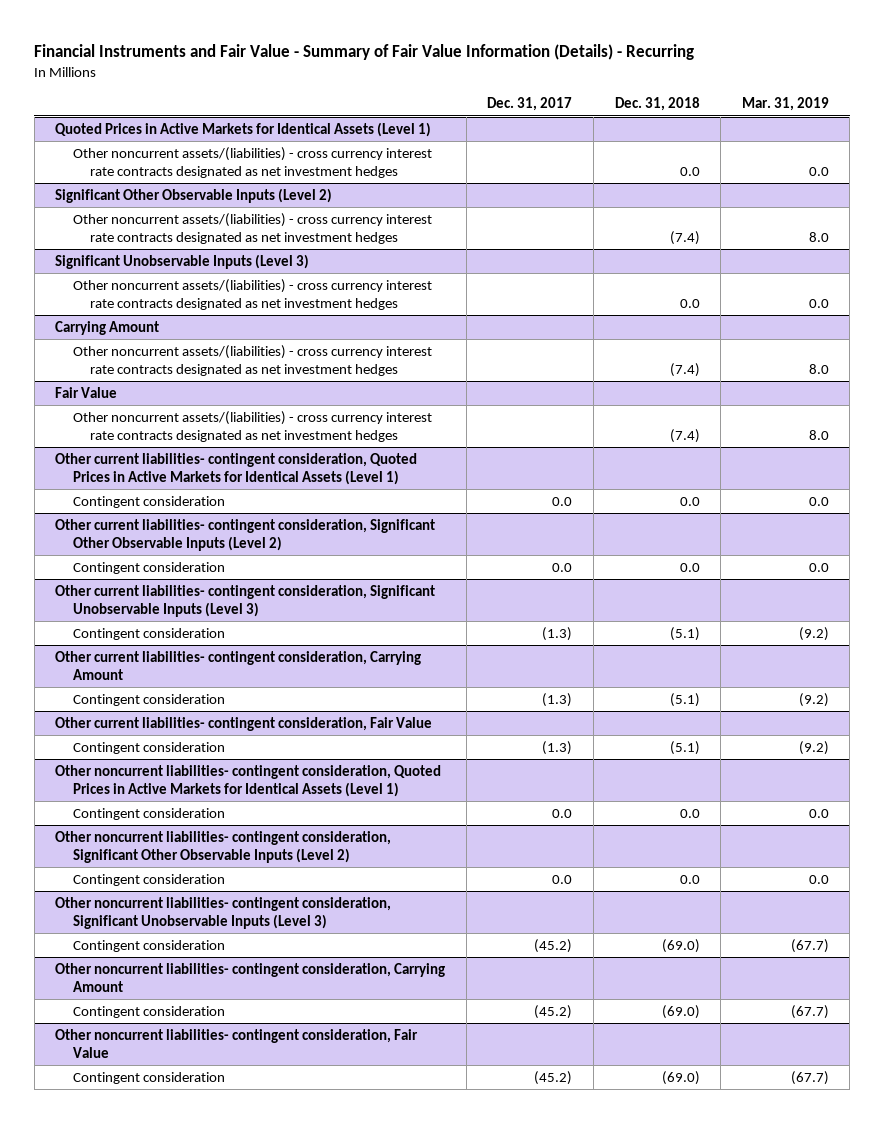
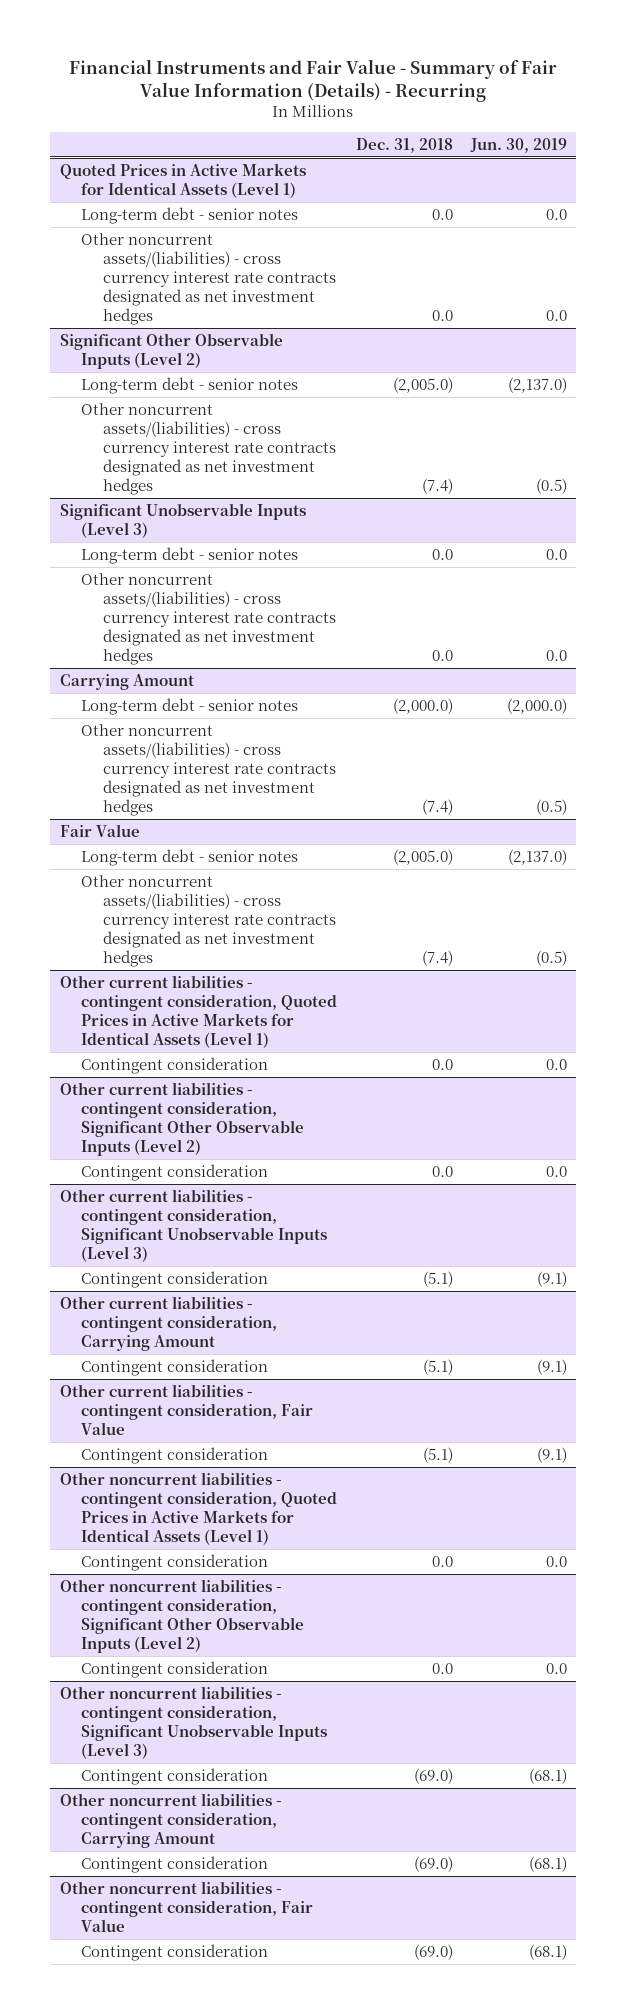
[487,97,573,112] Dec. 31, 2017 -> none
[741,97,829,112] Mar. 31, 2019 -> none
none -> [470,137,568,153] Jun. 30, 2019
none -> [81,206,299,224] Long-term debt - senior notes
none -> [81,376,299,394] Long-term debt - senior notes
none -> [81,546,299,564] Long-term debt - senior notes
none -> [81,697,299,715] Long-term debt - senior notes
none -> [81,848,299,866] Long-term debt - senior notes
[55,452,418,485] Other current liabilities- contingent consideration, Quoted Prices in Active Markets for Identical Assets (Level 1) -> [59,974,338,1048] Other current liabilities - contingent consideration, Quoted Prices in Active Markets for Identical Assets (Level 1)
[55,518,436,551] Other current liabilities- contingent consideration, Significant Other Observable Inputs (Level 2) -> [59,1081,305,1156] Other current liabilities - contingent consideration, Significant Other Observable Inputs (Level 2)
[55,584,436,617] Other current liabilities- contingent consideration, Significant Unobservable Inputs (Level 3) -> [59,1188,328,1262] Other current liabilities - contingent consideration, Significant Unobservable Inputs (Level 3)
[55,650,422,680] Other current liabilities- contingent consideration, Carrying Amount -> [59,1295,278,1351] Other current liabilities - contingent consideration, Carrying Amount
[55,716,433,731] Other current liabilities- contingent consideration, Fair Value -> [59,1383,314,1435] Other current liabilities - contingent consideration, Fair Value
[55,764,442,797] Other noncurrent liabilities- contingent consideration, Quoted Prices in Active Markets for Identical Assets (Level 1) -> [59,1471,338,1545] Other noncurrent liabilities - contingent consideration, Quoted Prices in Active Markets for Identical Assets (Level 1)
[55,830,392,863] Other noncurrent liabilities- contingent consideration, Significant Other Observable Inputs (Level 2) -> [59,1578,305,1653] Other noncurrent liabilities - contingent consideration, Significant Other Observable Inputs (Level 2)
[55,896,392,929] Other noncurrent liabilities- contingent consideration, Significant Unobservable Inputs (Level 3) -> [59,1685,328,1759] Other noncurrent liabilities - contingent consideration, Significant Unobservable Inputs (Level 3)
[55,962,446,992] Other noncurrent liabilities- contingent consideration, Carrying Amount -> [59,1792,282,1848] Other noncurrent liabilities - contingent consideration, Carrying Amount
[55,1028,419,1058] Other noncurrent liabilities- contingent consideration, Fair Value -> [59,1880,314,1932] Other noncurrent liabilities - contingent consideration, Fair Value

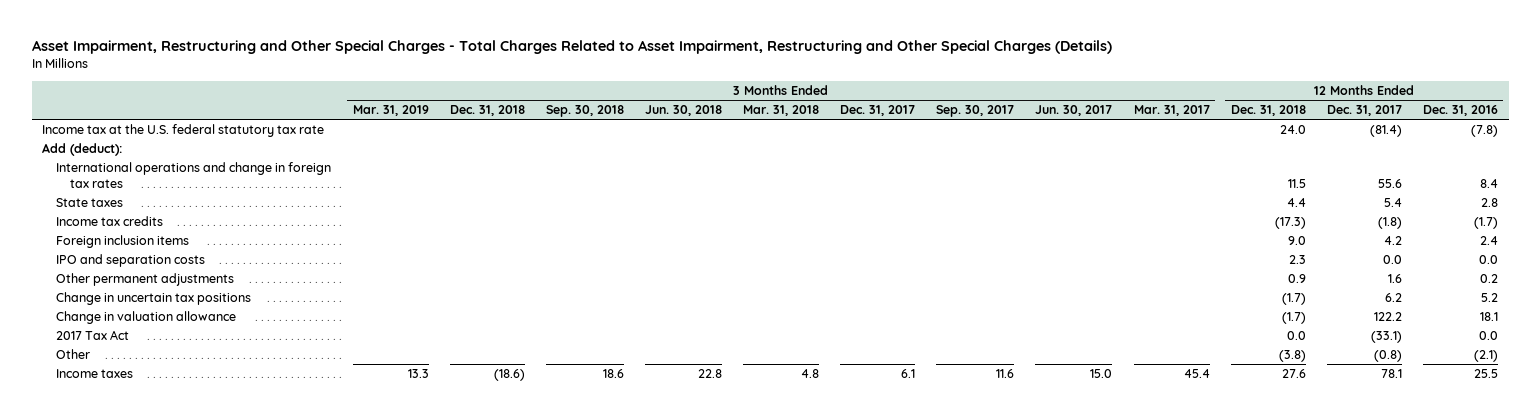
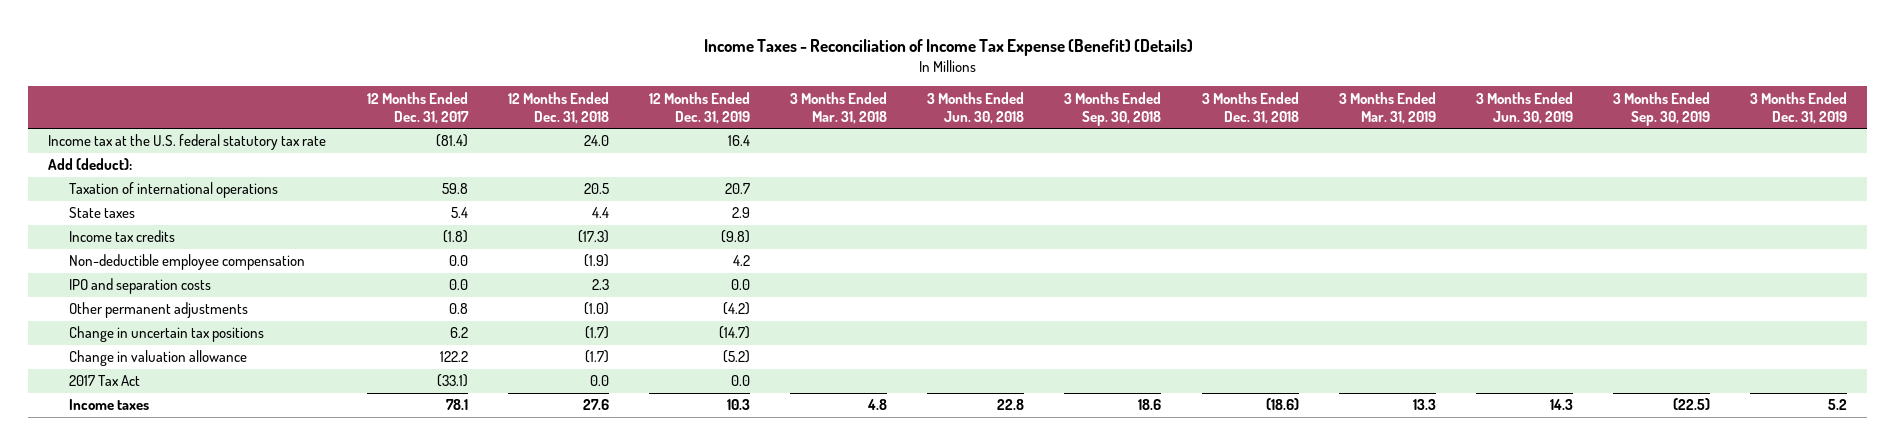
[31,40,1112,55] Asset Impairment, Restructuring and Other Special Charges - Total Charges Related to Asset Impairment, Restructuring and Other Special Charges (Details) -> [703,38,1193,56] Income Taxes - Reconciliation of Income Tax Expense (Benefit) (Details)
[840,105,916,117] Dec. 31, 2017 -> none
[936,105,1015,118] Sep. 30, 2017 -> none
[1035,105,1113,117] Jun. 30, 2017 -> none
[1133,105,1210,117] Mar. 31, 2017 -> none
[1423,105,1499,117] Dec. 31, 2016 -> none
none -> [648,91,750,124] 12 Months Ended Dec. 31, 2019
none -> [1475,91,1573,124] 3 Months Ended Jun. 30, 2019
none -> [1613,91,1711,126] 3 Months Ended Sep. 30, 2019
none -> [1750,91,1848,124] 3 Months Ended Dec. 31, 2019
[56,162,332,188] International operations and change in foreign tax rates -> [69,182,279,199] Taxation of international operations
[1287,178,1306,188] 11.5 -> [583,183,609,195] 20.5
[1377,178,1402,188] 55.6 -> [441,183,468,195] 59.8
[56,235,190,249] Foreign inclusion items -> none
none -> [69,254,306,271] Non-deductible employee compensation
[1287,274,1306,284] 0.9 -> [583,302,609,316] (1.0)
[1387,274,1402,284] 1.6 -> [448,303,468,315] 0.8
[56,349,91,360] Other -> none

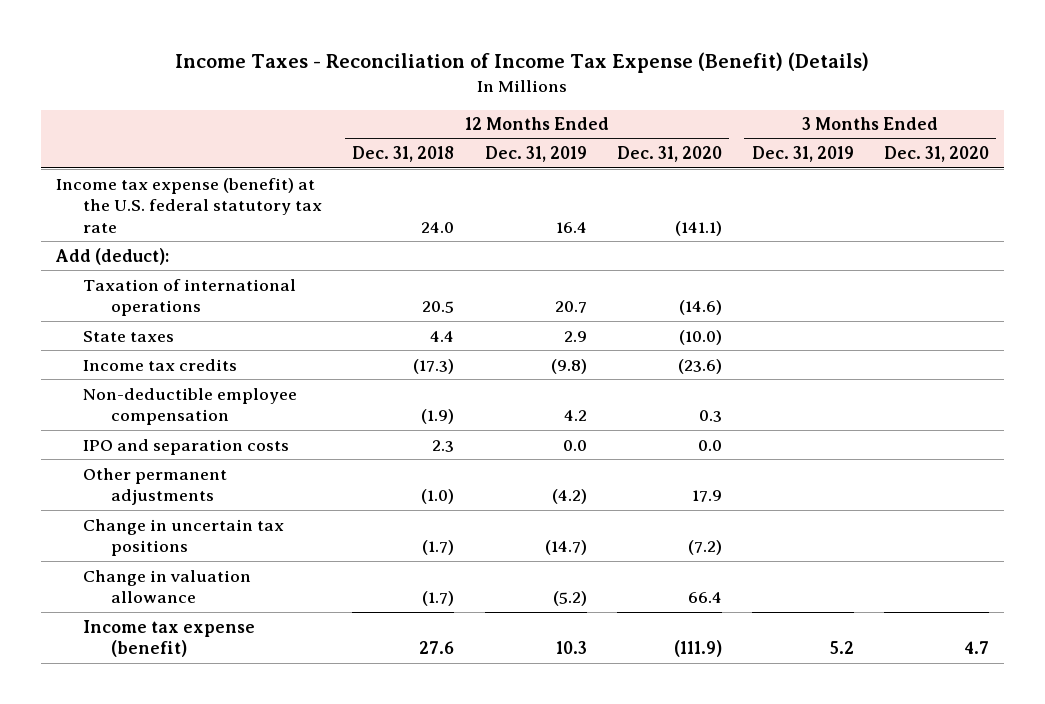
[366,91,469,124] 12 Months Ended Dec. 31, 2017 -> none
[790,91,888,124] 3 Months Ended Mar. 31, 2018 -> none
[927,91,1025,124] 3 Months Ended Jun. 30, 2018 -> none
[1064,91,1162,126] 3 Months Ended Sep. 30, 2018 -> none
[1201,91,1299,124] 3 Months Ended Dec. 31, 2018 -> none
[1338,91,1436,124] 3 Months Ended Mar. 31, 2019 -> none
[1475,91,1573,124] 3 Months Ended Jun. 30, 2019 -> none
[1613,91,1711,126] 3 Months Ended Sep. 30, 2019 -> none
none -> [616,146,722,163] Dec. 31, 2020
none -> [883,146,989,163] Dec. 31, 2020
[48,134,327,151] Income tax at the U.S. federal statutory tax rate -> [55,177,323,233] Income tax expense (benefit) at the U.S. federal statutory tax rate
[69,375,141,387] 2017 Tax Act -> none
[69,399,150,411] Income taxes -> [83,619,256,658] Income tax expense (benefit)

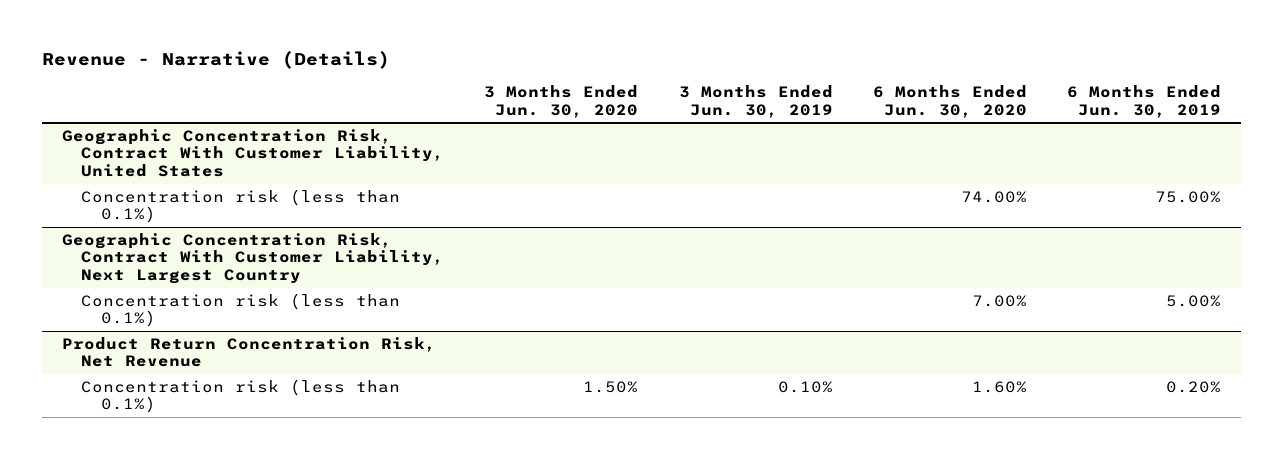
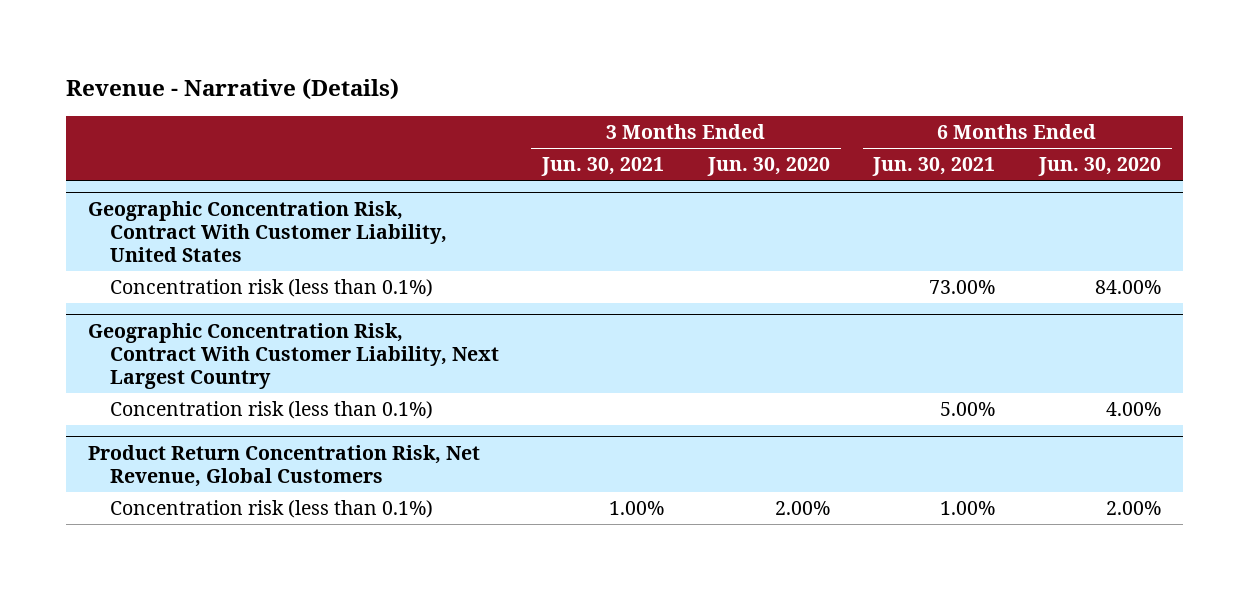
[678,85,833,118] 3 Months Ended Jun. 30, 2019 -> none
[1067,85,1222,118] 6 Months Ended Jun. 30, 2019 -> none
none -> [541,157,665,177] Jun. 30, 2021
none -> [872,157,996,177] Jun. 30, 2021
[960,191,1027,204] 74.00% -> [1095,280,1162,295] 84.00%
[971,295,1027,308] 7.00% -> [1106,402,1162,417] 4.00%
[61,337,436,368] Product Return Concentration Risk, Net Revenue -> [87,444,480,488] Product Return Concentration Risk, Net Revenue, Global Customers
[583,381,639,394] 1.50% -> [774,501,830,516] 2.00%
[971,381,1027,394] 1.60% -> [1106,501,1162,516] 2.00%

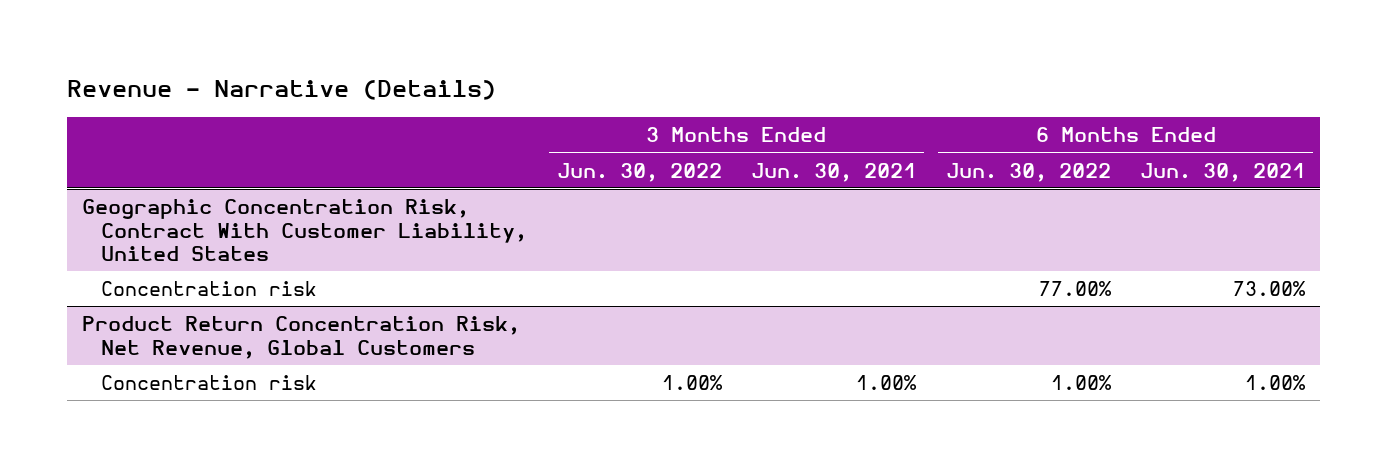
[706,157,830,177] Jun. 30, 2020 -> none
[1038,157,1162,177] Jun. 30, 2020 -> none
none -> [556,162,722,182] Jun. 30, 2022
none -> [945,162,1111,182] Jun. 30, 2022
[87,322,499,390] Geographic Concentration Risk, Contract With Customer Liability, Next Largest Country -> none
[109,401,433,420] Concentration risk (less than 0.1%) -> none
[109,279,433,298] Concentration risk (less than 0.1%) -> [100,281,317,297] Concentration risk
[109,500,433,519] Concentration risk (less than 0.1%) -> [100,375,317,391] Concentration risk

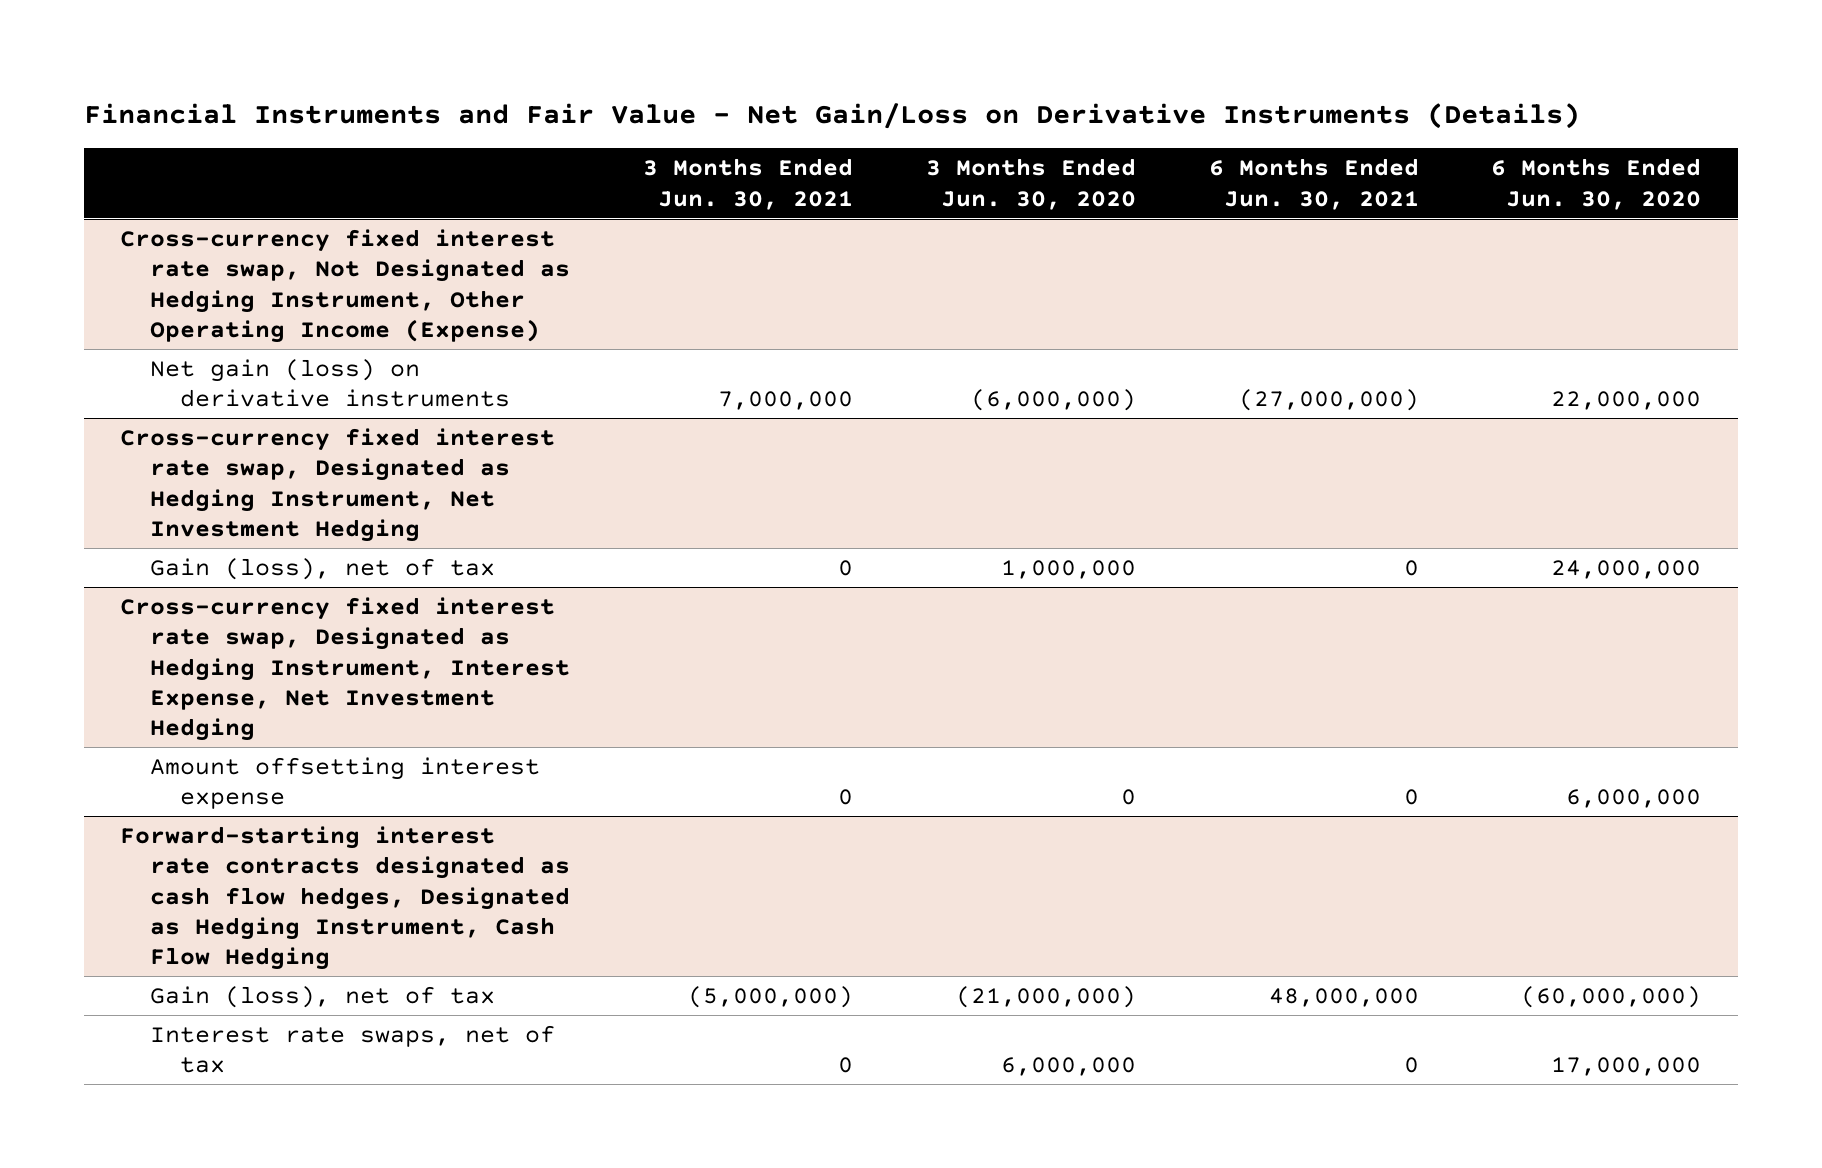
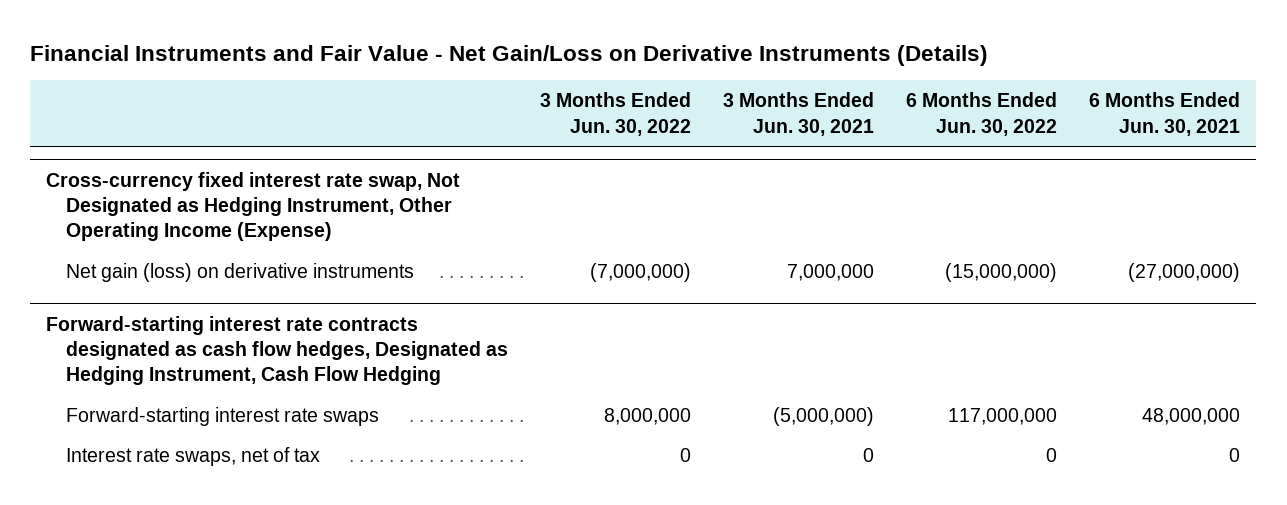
[925,158,1136,210] 3 Months Ended Jun. 30, 2020 -> none
[1491,158,1702,210] 6 Months Ended Jun. 30, 2020 -> none
none -> [540,92,692,136] 3 Months Ended Jun. 30, 2022
none -> [906,92,1058,136] 6 Months Ended Jun. 30, 2022
[120,427,556,543] Cross-currency fixed interest rate swap, Designated as Hedging Instrument, Net Investment Hedging -> none
[150,557,496,580] Gain (loss), net of tax -> none
[120,596,571,742] Cross-currency fixed interest rate swap, Designated as Hedging Instrument, Interest Expense, Net Investment Hedging -> none
[150,756,541,810] Amount offsetting interest expense -> none
[150,985,496,1008] Gain (loss), net of tax -> [65,407,379,427] Forward-starting interest rate swaps

